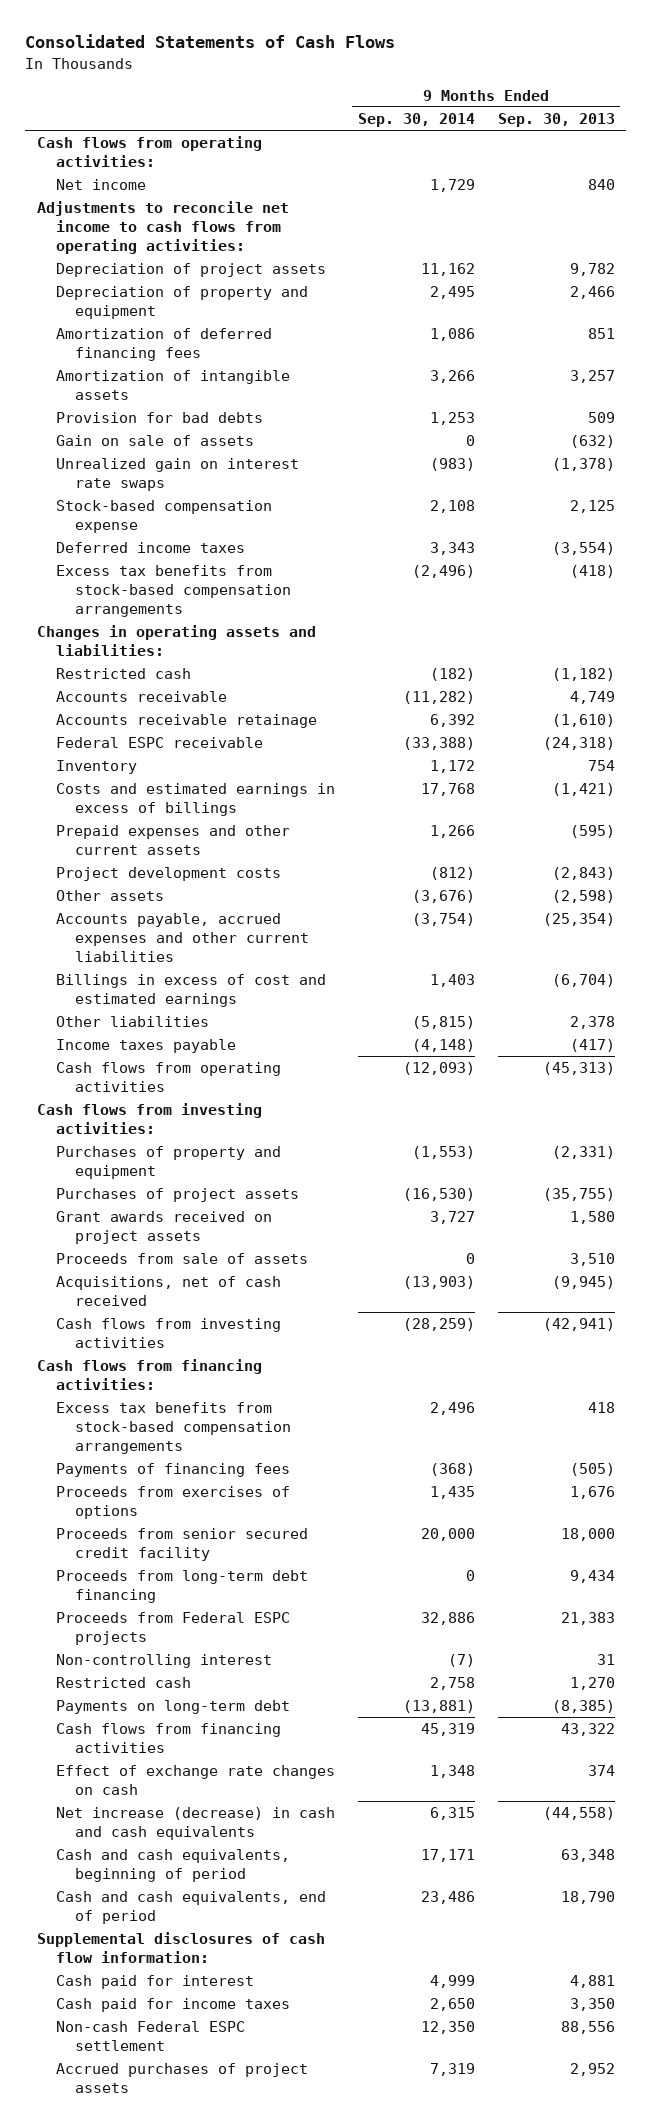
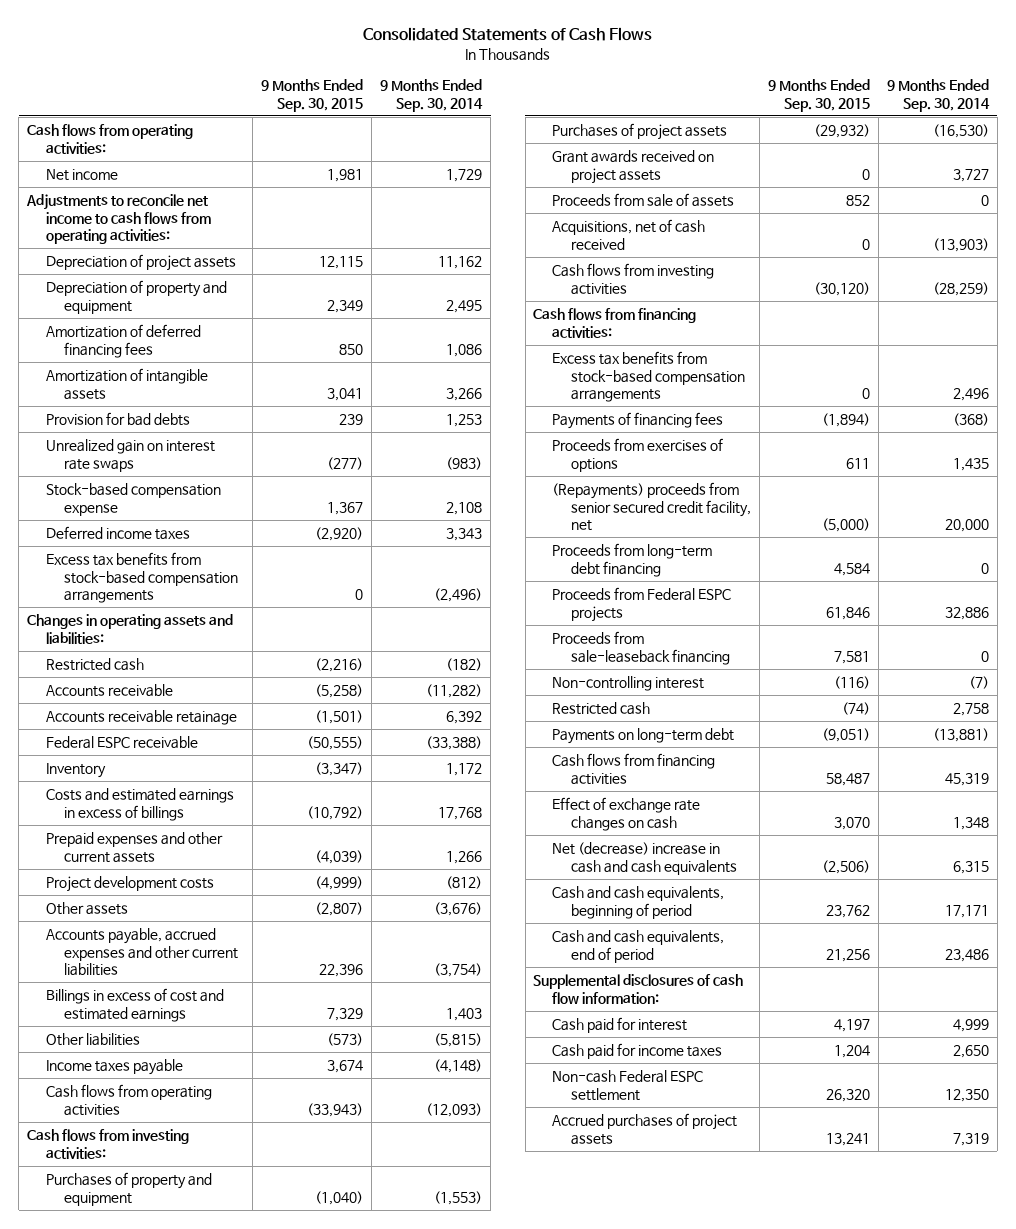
[497,113,615,128] Sep. 30, 2013 -> none
none -> [261,79,364,112] 9 Months Ended Sep. 30, 2015
[56,435,255,447] Gain on sale of assets -> none
[56,1528,309,1562] Proceeds from senior secured credit facility -> [552,481,751,532] (Repayments) proceeds from senior secured credit facility, net
none -> [552,630,730,665] Proceeds from sale-leaseback financing
[56,1807,336,1841] Net increase (decrease) in cash and cash equivalents -> [552,841,737,875] Net (decrease) increase in cash and cash equivalents

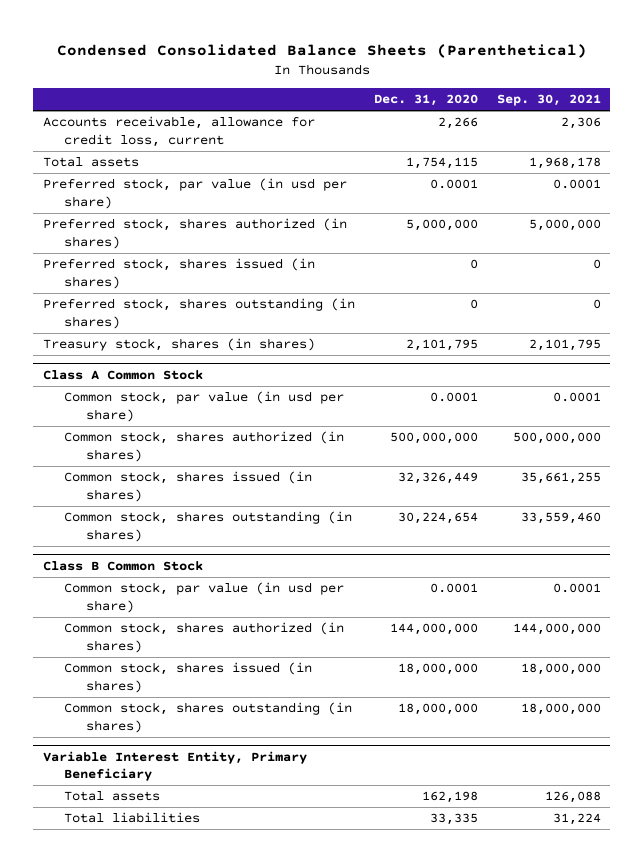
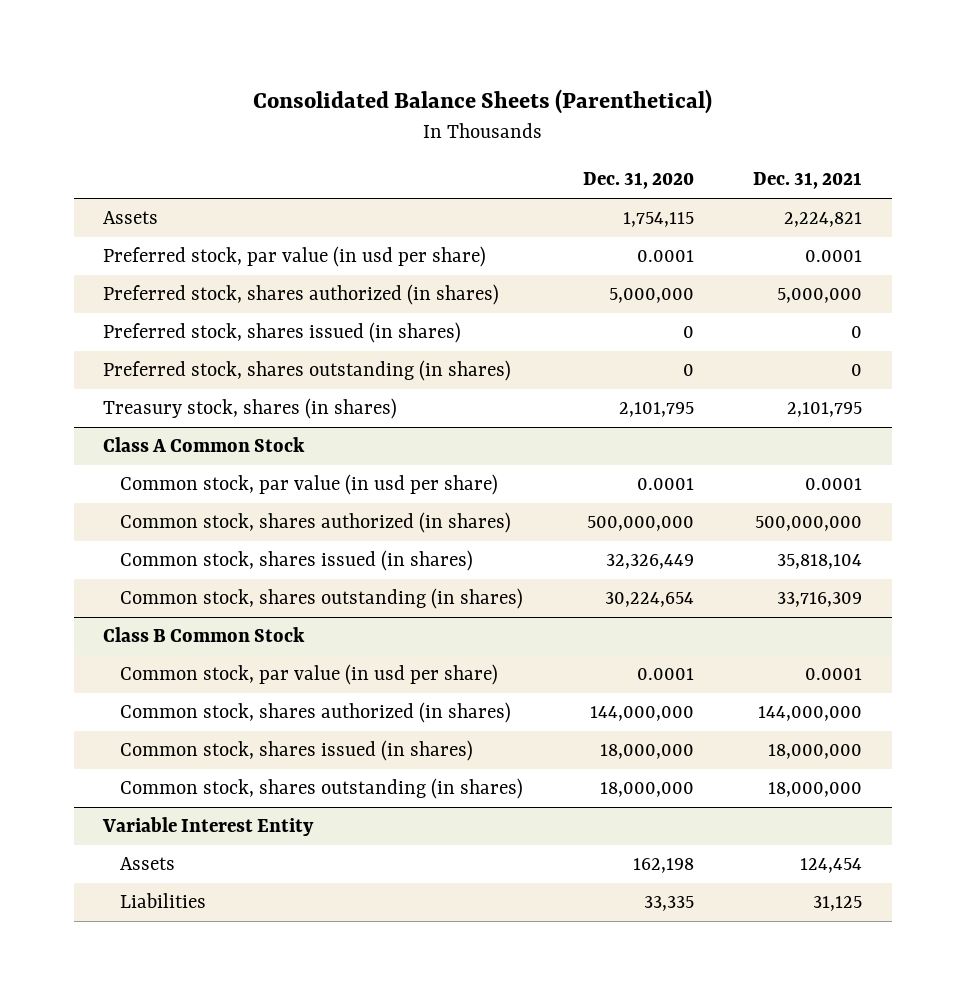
[56,43,587,58] Condensed Consolidated Balance Sheets (Parenthetical) -> [252,88,712,114] Consolidated Balance Sheets (Parenthetical)
[496,93,601,106] Sep. 30, 2021 -> none
none -> [753,172,863,190] Dec. 31, 2021
[42,116,315,147] Accounts receivable, allowance for credit loss, current -> none
[42,157,139,168] Total assets -> [103,211,159,225] Assets
[42,751,307,782] Variable Interest Entity, Primary Beneficiary -> [102,817,315,837] Variable Interest Entity
[64,791,161,802] Total assets -> [120,857,176,871] Assets
[64,812,201,824] Total liabilities -> [120,893,207,909] Liabilities

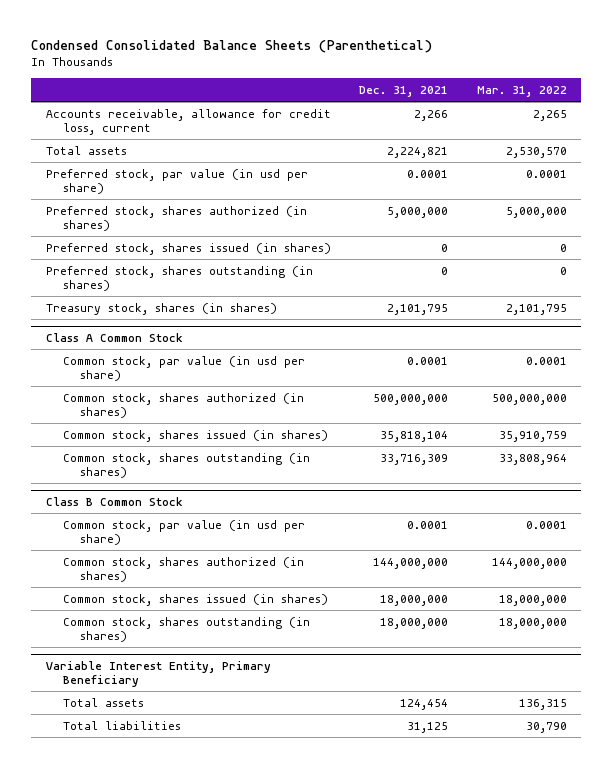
[252,88,712,114] Consolidated Balance Sheets (Parenthetical) -> [31,40,433,54] Condensed Consolidated Balance Sheets (Parenthetical)
[582,172,694,190] Dec. 31, 2020 -> none
none -> [476,86,567,98] Mar. 31, 2022
none -> [45,108,331,135] Accounts receivable, allowance for credit loss, current
[103,211,159,225] Assets -> [45,145,127,155] Total assets
[102,817,315,837] Variable Interest Entity -> [45,660,271,688] Variable Interest Entity, Primary Beneficiary
[120,857,176,871] Assets -> [62,697,144,707] Total assets
[120,893,207,909] Liabilities -> [62,720,181,730] Total liabilities

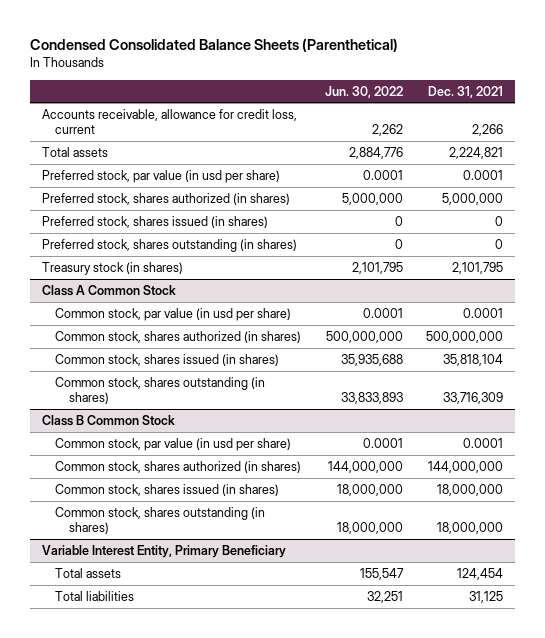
[476,86,567,98] Mar. 31, 2022 -> none
none -> [324,85,403,98] Jun. 30, 2022
[45,302,277,315] Treasury stock, shares (in shares) -> [41,261,183,275] Treasury stock (in shares)

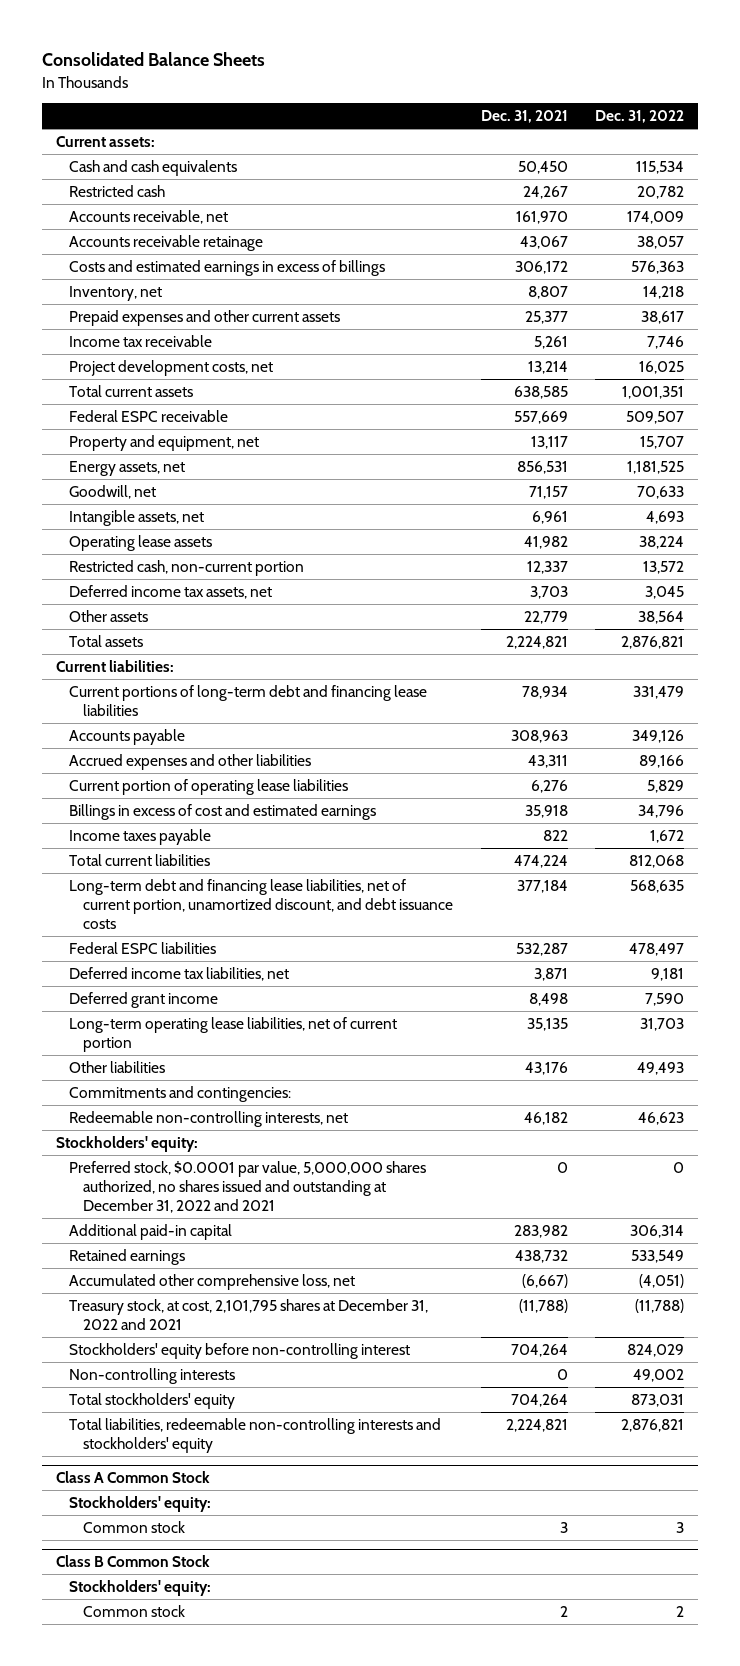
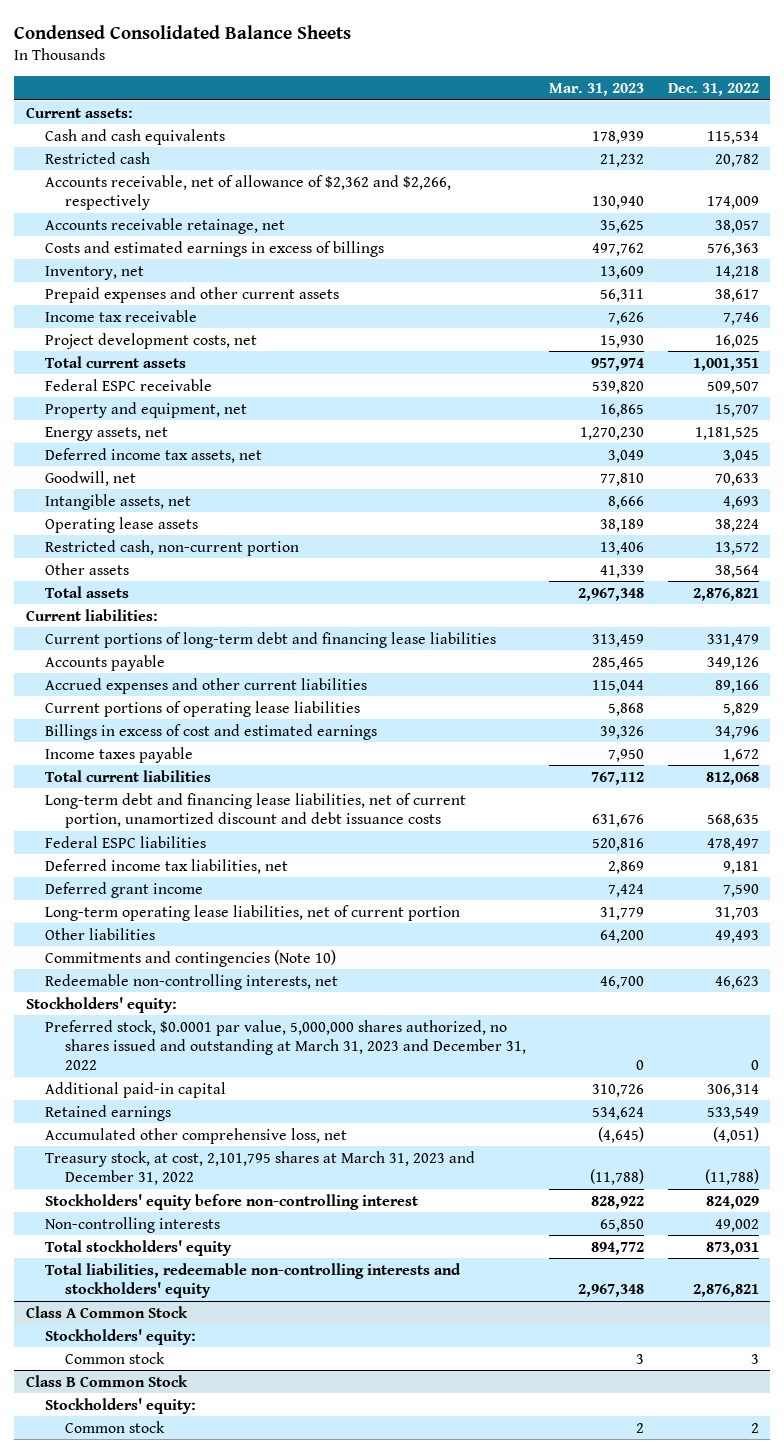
[41,52,265,67] Consolidated Balance Sheets -> [13,24,351,39] Condensed Consolidated Balance Sheets
[480,110,568,124] Dec. 31, 2021 -> none
none -> [549,82,645,96] Mar. 31, 2023
[69,209,229,224] Accounts receivable, net -> [45,174,452,210] Accounts receivable, net of allowance of $2,362 and $2,266, respectively
[69,234,264,251] Accounts receivable retainage -> [45,217,286,234] Accounts receivable retainage, net
[69,584,273,599] Deferred income tax assets, net -> [45,447,263,463] Deferred income tax assets, net
[69,753,312,770] Accrued expenses and other liabilities -> [45,677,368,694] Accrued expenses and other current liabilities
[69,778,349,795] Current portion of operating lease liabilities -> [45,700,361,717] Current portions of operating lease liabilities
[69,878,454,929] Long-term debt and financing lease liabilities, net of current portion, unamortized discount, and debt issuance costs -> [45,792,467,828] Long-term debt and financing lease liabilities, net of current portion, unamortized discount and debt issuance costs
[69,1085,292,1102] Commitments and contingencies: -> [45,949,337,967] Commitments and contingencies (Note 10)
[69,1160,427,1213] Preferred stock, $0.0001 par value, 5,000,000 shares authorized, no shares issued and outstanding at December 31, 2022 and 2021 -> [45,1019,527,1071] Preferred stock, $0.0001 par value, 5,000,000 shares authorized, no shares issued and outstanding at March 31, 2023 and December 31, 2022
[69,1298,429,1330] Treasury stock, at cost, 2,101,795 shares at December 31, 2022 and 2021 -> [45,1150,476,1185] Treasury stock, at cost, 2,101,795 shares at March 31, 2023 and December 31, 2022

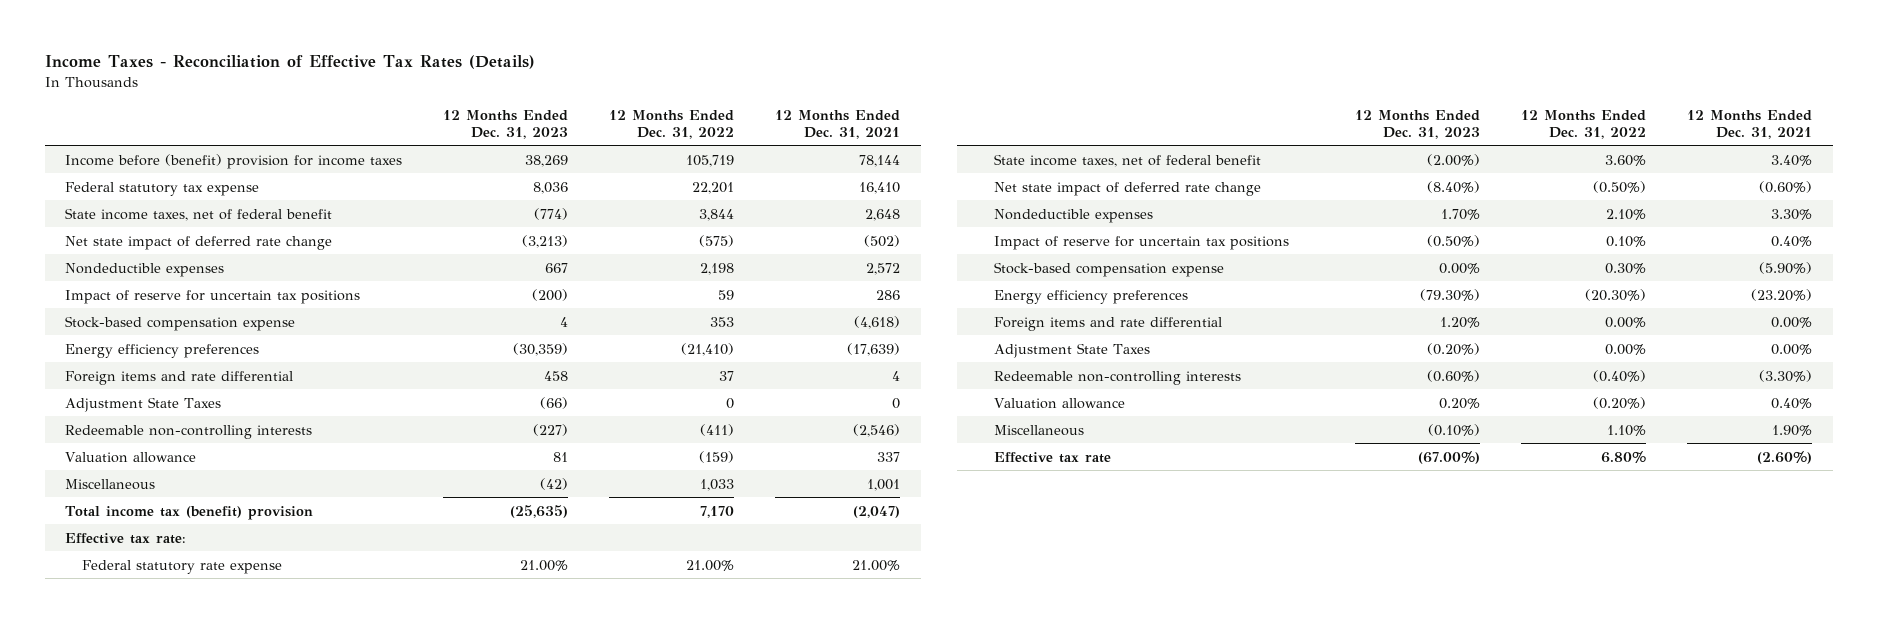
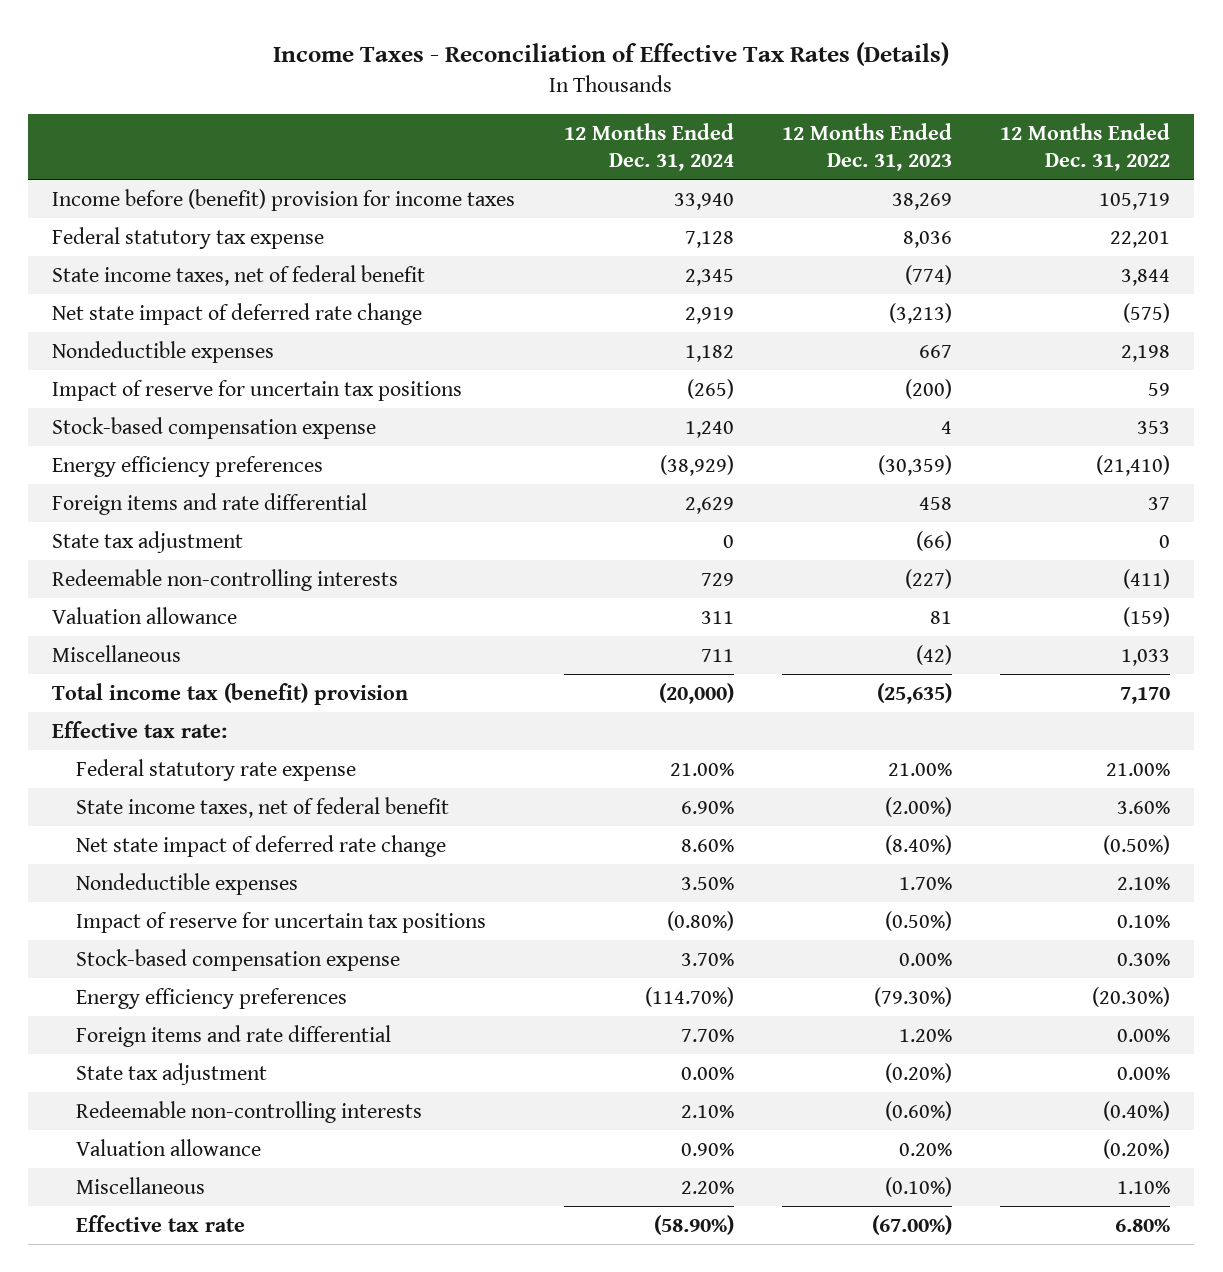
[775,109,901,139] 12 Months Ended Dec. 31, 2021 -> none
none -> [563,122,734,172] 12 Months Ended Dec. 31, 2024
[65,396,222,412] Adjustment State Taxes -> [52,530,244,553] State tax adjustment
[994,342,1151,358] Adjustment State Taxes -> [76,1062,268,1085] State tax adjustment

